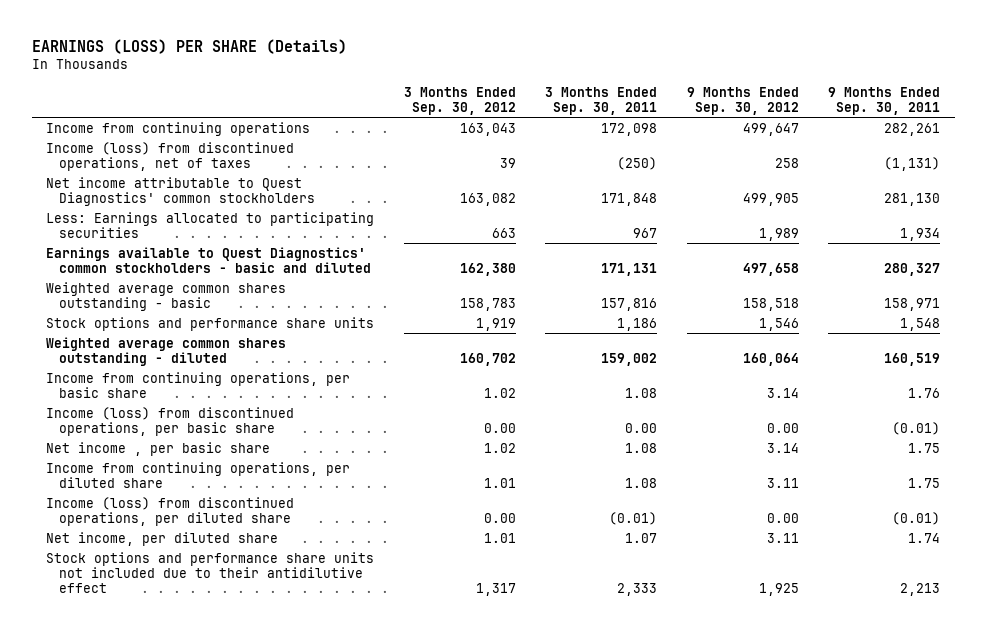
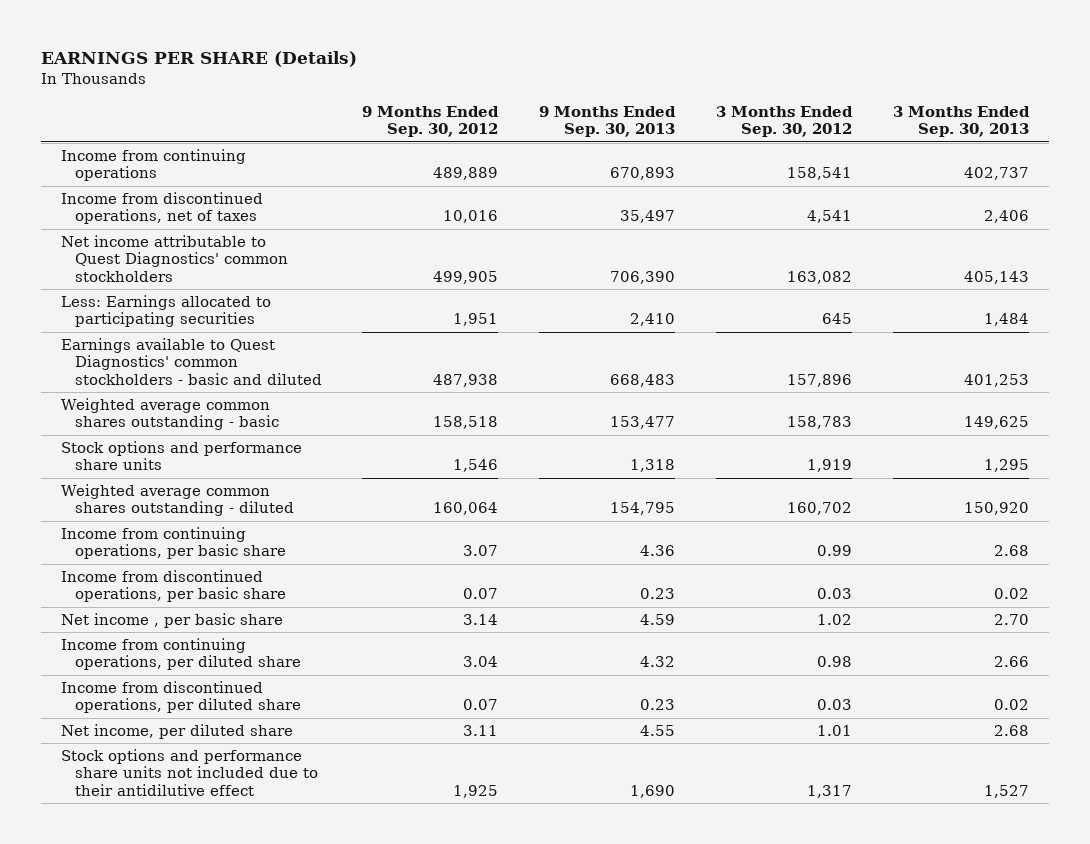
[31,38,347,54] EARNINGS (LOSS) PER SHARE (Details) -> [40,50,357,67] EARNINGS PER SHARE (Details)
[545,86,658,115] 3 Months Ended Sep. 30, 2011 -> none
[828,86,941,115] 9 Months Ended Sep. 30, 2011 -> none
none -> [539,106,677,138] 9 Months Ended Sep. 30, 2013
none -> [892,106,1030,138] 3 Months Ended Sep. 30, 2013
[459,122,516,136] 163,043 -> [787,167,853,181] 158,541
[742,122,799,136] 499,647 -> [433,167,499,181] 489,889
[46,141,295,171] Income (loss) from discontinued operations, net of taxes -> [61,192,264,225] Income from discontinued operations, net of taxes
[499,157,516,168] 39 -> [807,210,853,224] 4,541
[774,157,799,168] 258 -> [443,210,499,224] 10,016
[491,227,516,238] 663 -> [822,313,853,325] 645
[758,227,799,241] 1,989 -> [453,313,499,327] 1,951
[459,262,516,276] 162,380 -> [787,373,853,387] 157,896
[742,262,799,276] 497,658 -> [433,373,499,387] 487,938
[483,387,516,398] 1.02 -> [817,545,853,557] 0.99
[766,387,799,398] 3.14 -> [463,545,499,557] 3.07
[46,406,295,436] Income (loss) from discontinued operations, per basic share -> [61,570,286,603] Income from discontinued operations, per basic share
[483,422,516,433] 0.00 -> [817,588,853,600] 0.03
[766,422,799,433] 0.00 -> [463,588,499,600] 0.07
[483,477,516,488] 1.01 -> [817,656,853,668] 0.98
[766,477,799,488] 3.11 -> [463,656,499,668] 3.04
[46,496,295,526] Income (loss) from discontinued operations, per diluted share -> [61,681,301,714] Income from discontinued operations, per diluted share
[483,512,516,523] 0.00 -> [817,699,853,711] 0.03
[766,512,799,523] 0.00 -> [463,699,499,711] 0.07

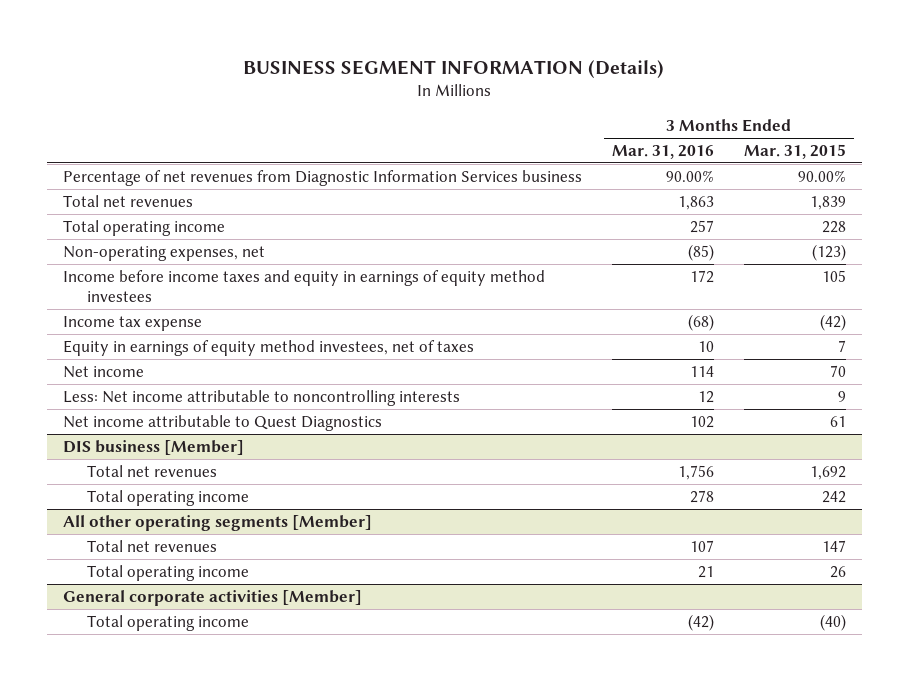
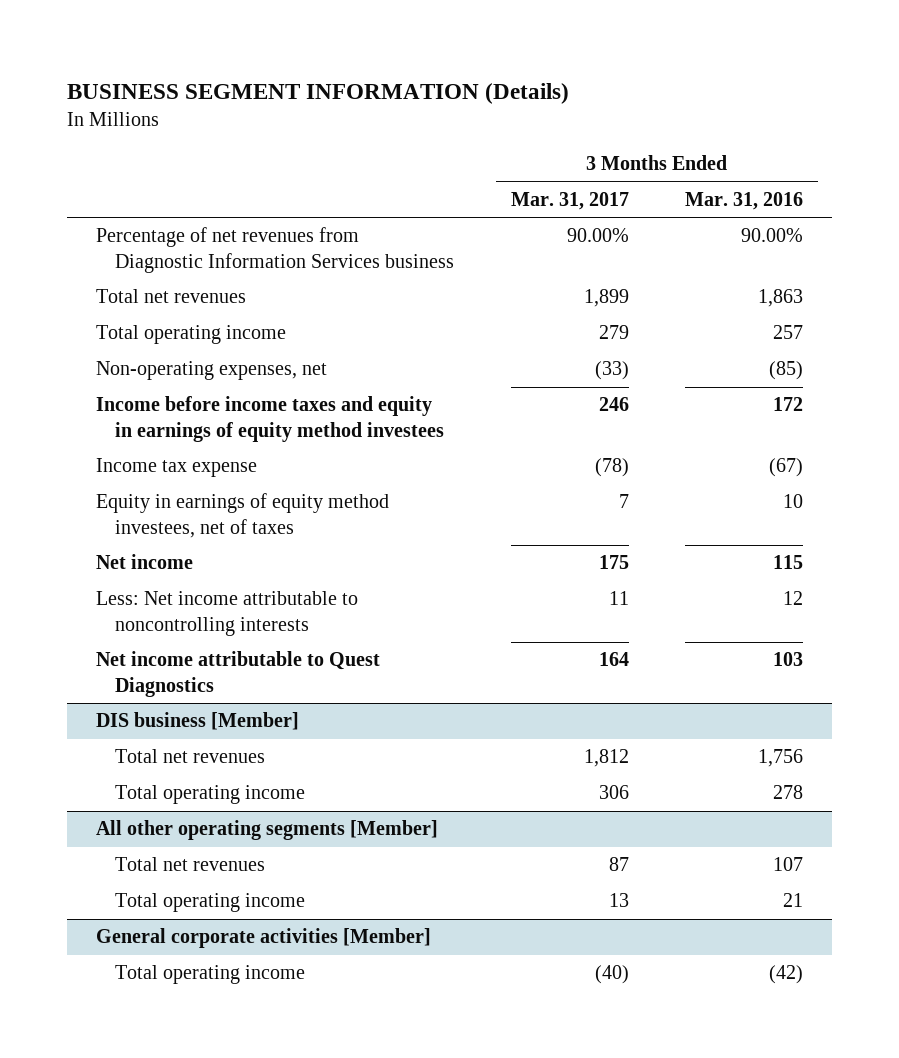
[744,144,847,160] Mar. 31, 2015 -> none
none -> [510,191,629,210] Mar. 31, 2017
[687,313,714,331] (68) -> [769,458,804,478] (67)
[689,365,714,377] 114 -> [773,555,804,570] 115
[689,415,714,428] 102 -> [773,652,804,667] 103

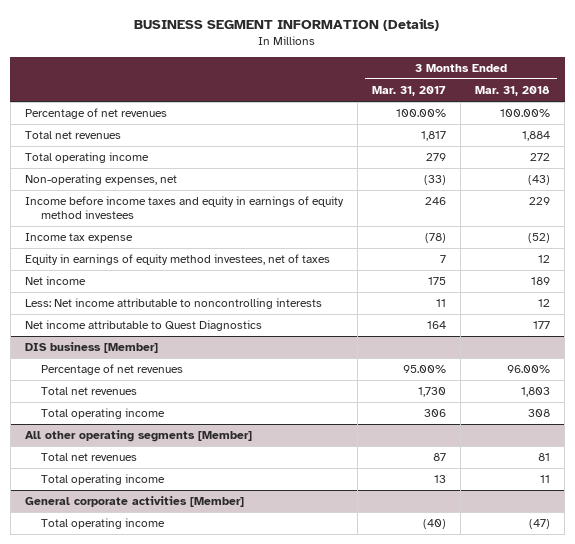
[685,191,804,210] Mar. 31, 2016 -> none
none -> [475,85,551,96] Mar. 31, 2018
[95,227,454,274] Percentage of net revenues from Diagnostic Information Services business -> none
none -> [24,108,167,120] Percentage of net revenues
[583,289,629,308] 1,899 -> [420,131,446,142] 1,817
none -> [41,364,184,376] Percentage of net revenues
[583,749,629,768] 1,812 -> [417,387,446,398] 1,730

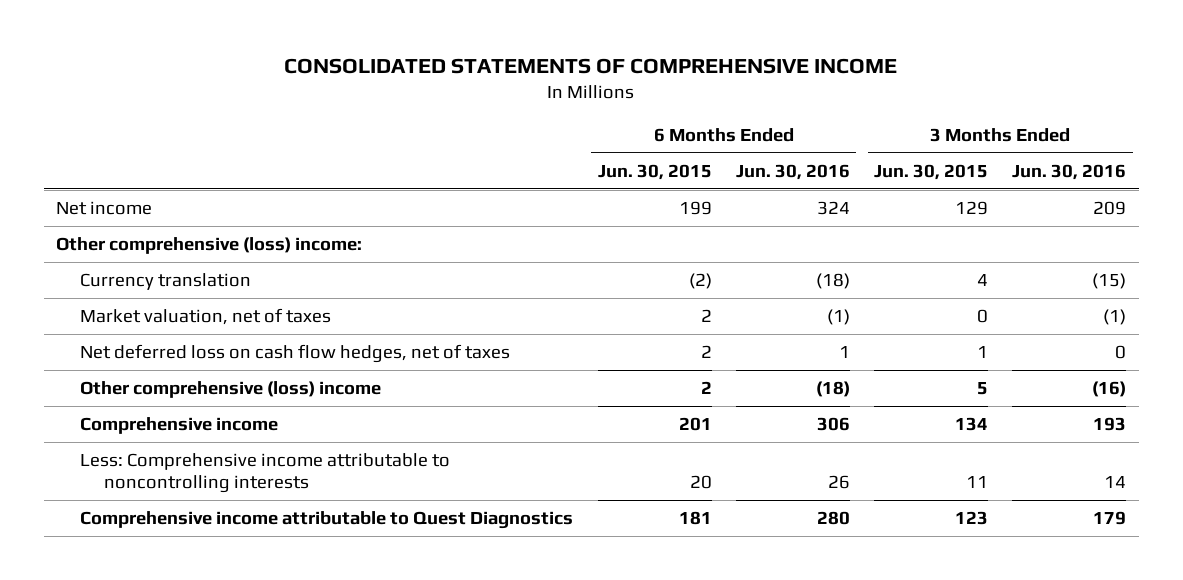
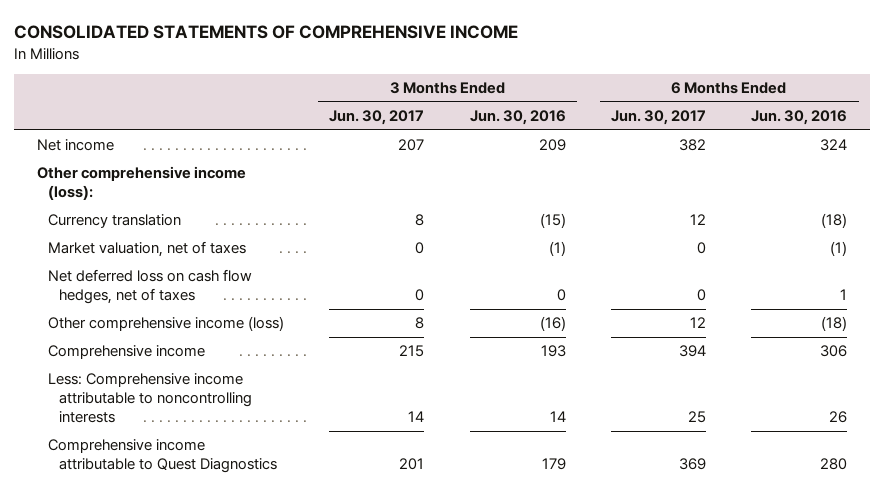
[597,163,712,180] Jun. 30, 2015 -> none
[874,163,989,180] Jun. 30, 2015 -> none
none -> [329,110,425,126] Jun. 30, 2017
none -> [611,110,707,126] Jun. 30, 2017
[56,237,363,255] Other comprehensive (loss) income: -> [37,166,247,201] Other comprehensive income (loss):
[80,381,382,399] Other comprehensive (loss) income -> [47,316,284,332] Other comprehensive income (loss)

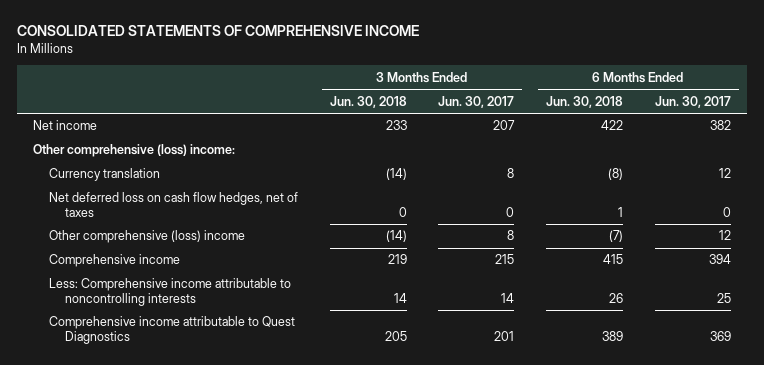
[469,110,566,126] Jun. 30, 2016 -> none
[751,110,848,126] Jun. 30, 2016 -> none
none -> [329,95,407,108] Jun. 30, 2018
none -> [545,95,623,108] Jun. 30, 2018
[37,166,247,201] Other comprehensive income (loss): -> [32,144,235,158] Other comprehensive (loss) income:
[47,241,246,258] Market valuation, net of taxes -> none
[47,316,284,332] Other comprehensive income (loss) -> [48,230,245,244] Other comprehensive (loss) income

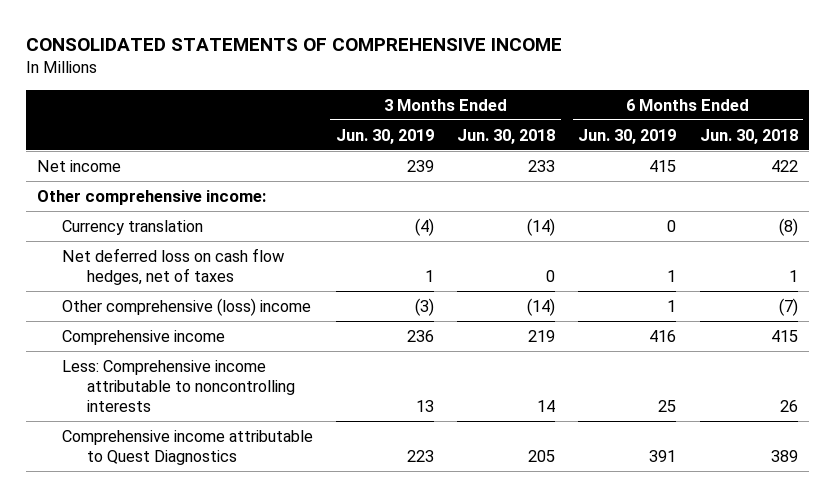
[438,95,515,108] Jun. 30, 2017 -> none
[654,95,731,108] Jun. 30, 2017 -> none
none -> [336,128,435,144] Jun. 30, 2019
none -> [578,128,677,144] Jun. 30, 2019
[32,144,235,158] Other comprehensive (loss) income: -> [37,189,267,205] Other comprehensive income:

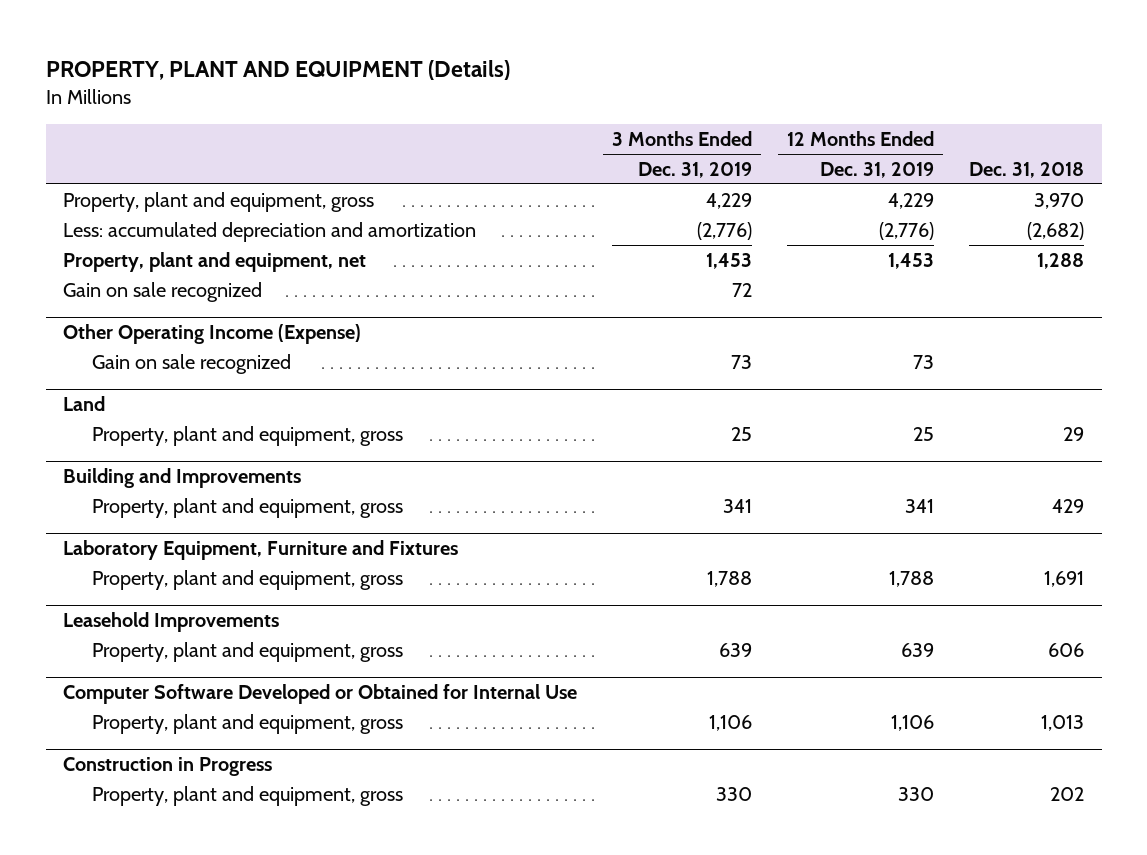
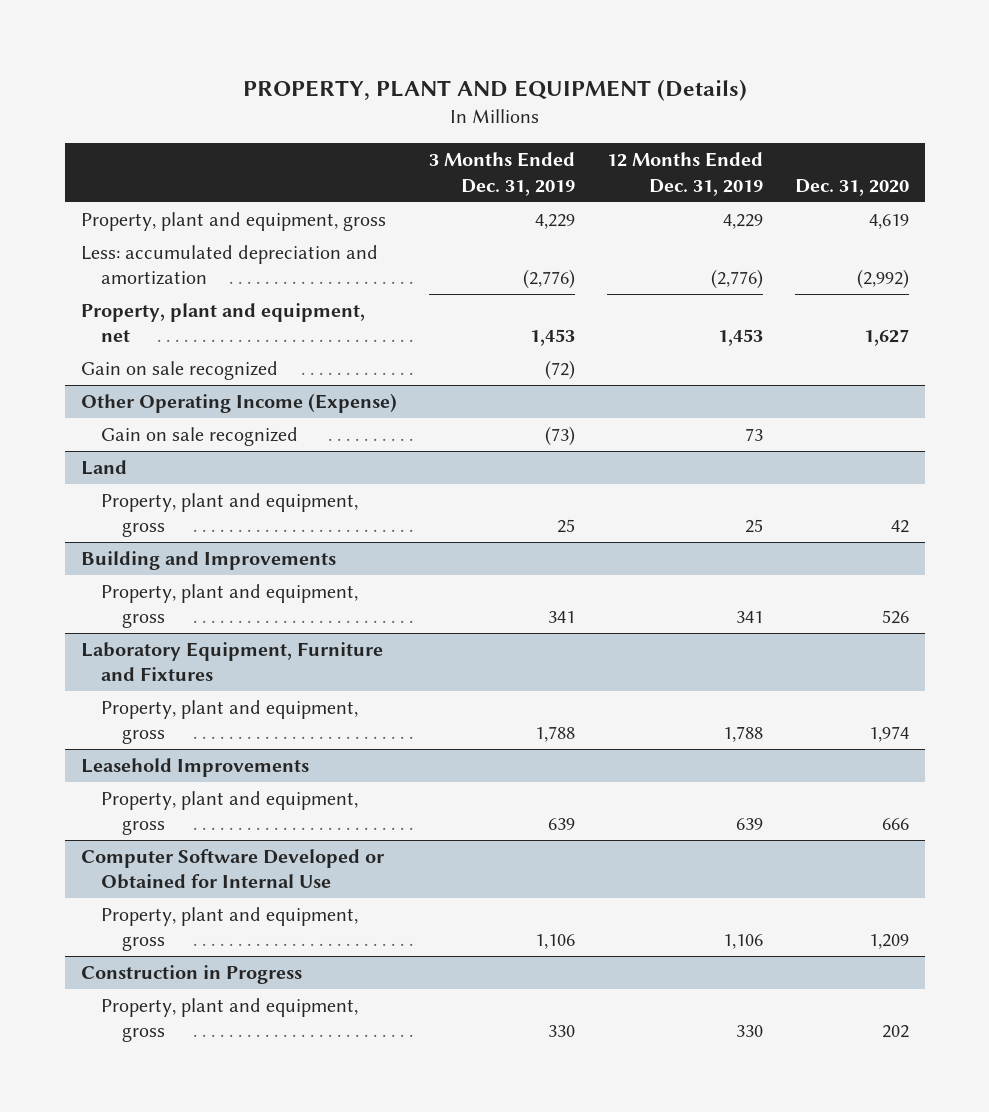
[969,162,1085,179] Dec. 31, 2018 -> none
none -> [794,178,909,196] Dec. 31, 2020
[732,282,753,297] 72 -> [544,359,575,380] (72)
[731,354,753,369] 73 -> [544,425,575,446] (73)

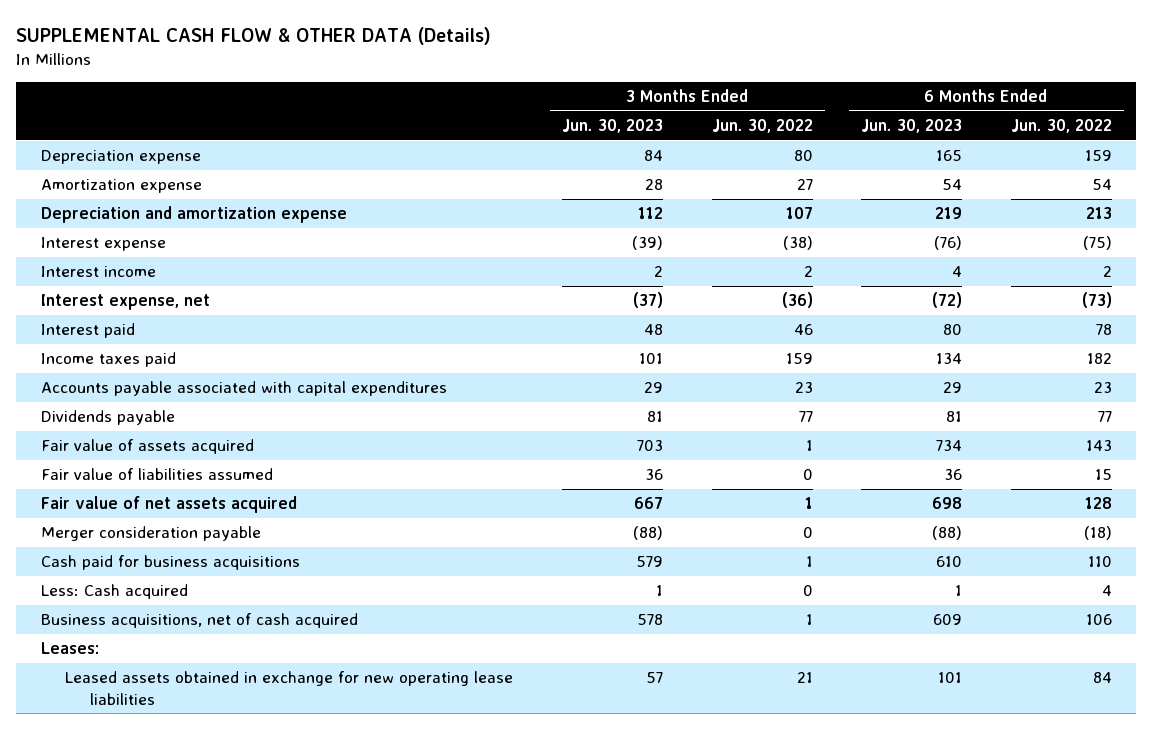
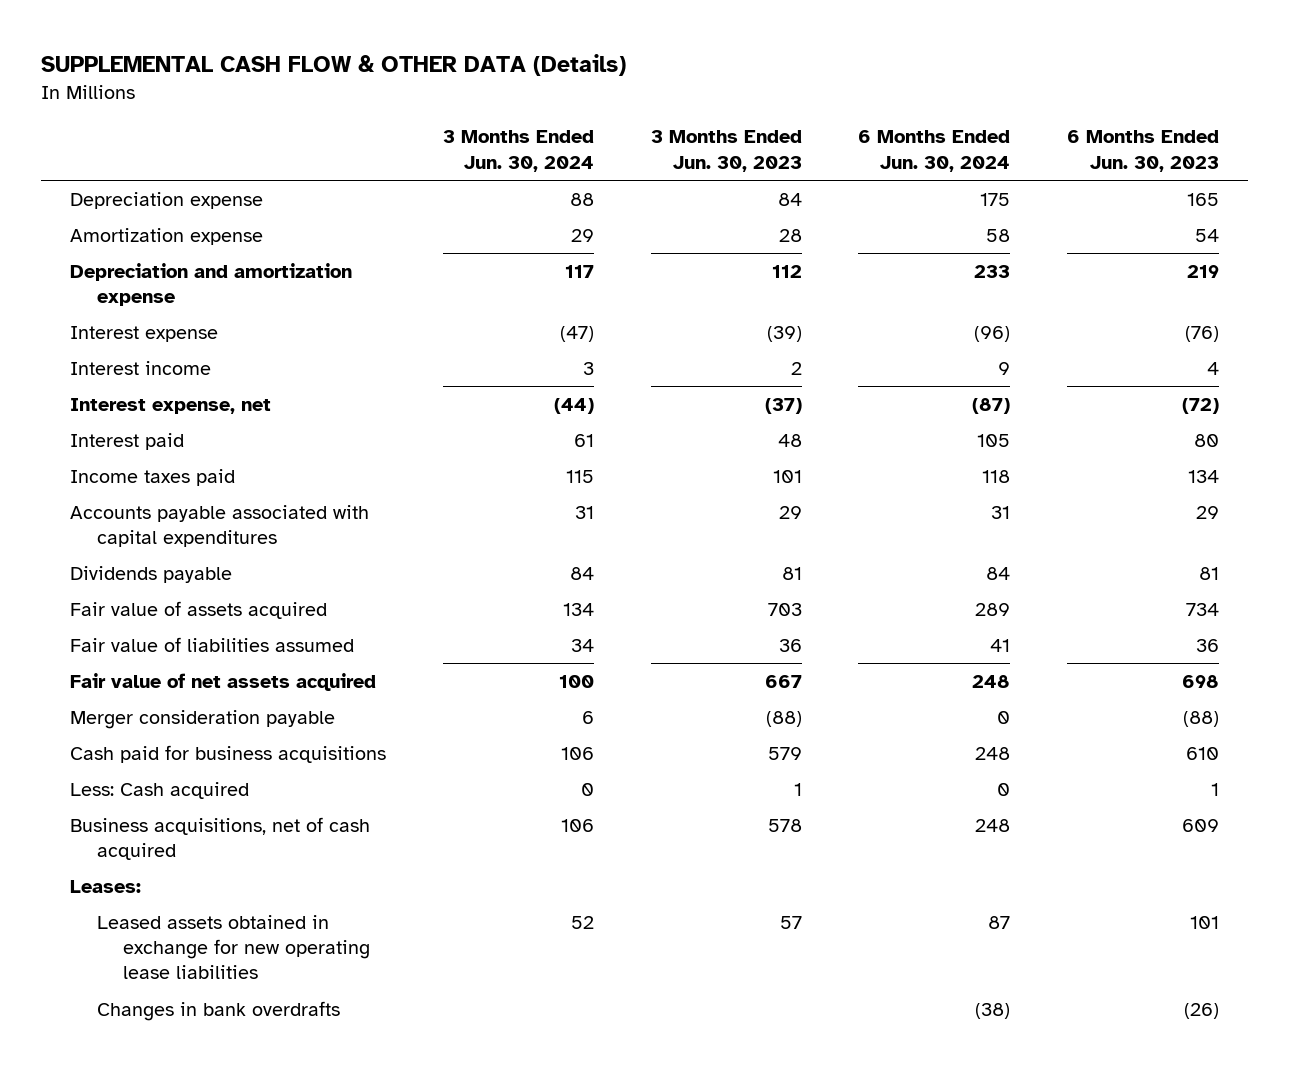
[711,119,813,134] Jun. 30, 2022 -> none
[1010,119,1112,134] Jun. 30, 2022 -> none
none -> [442,130,594,172] 3 Months Ended Jun. 30, 2024
none -> [858,130,1011,172] 6 Months Ended Jun. 30, 2024
none -> [96,1000,340,1021] Changes in bank overdrafts

